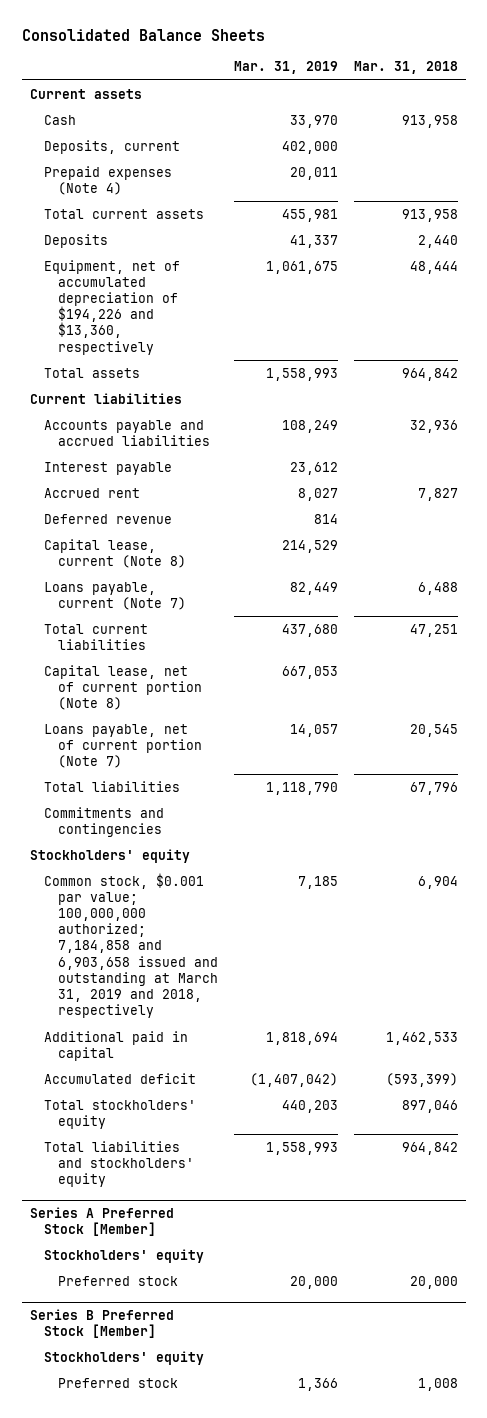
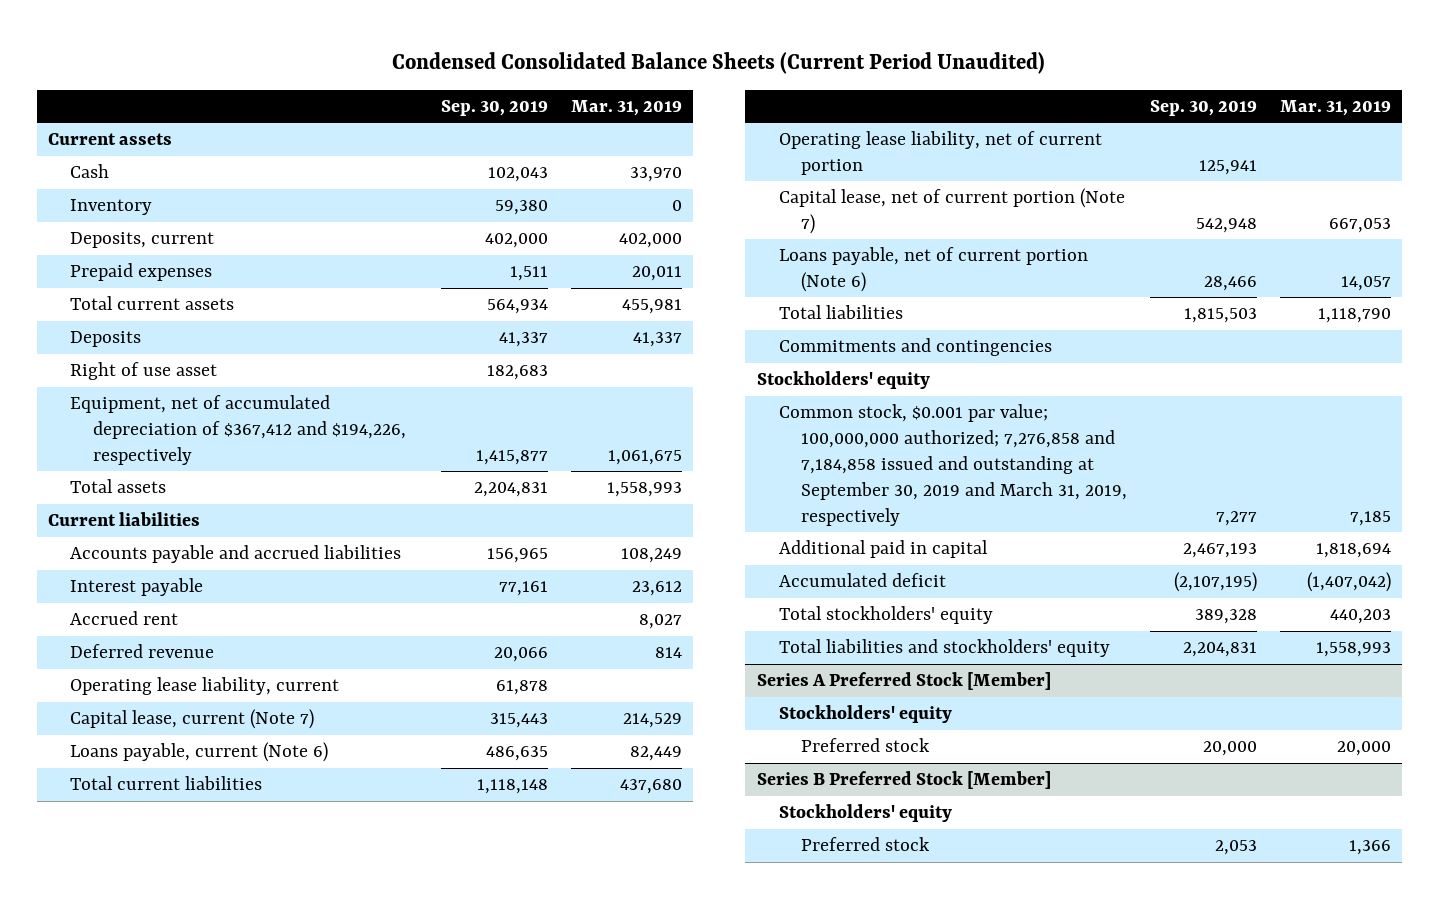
[21,29,265,42] Consolidated Balance Sheets -> [392,52,1046,75] Condensed Consolidated Balance Sheets (Current Period Unaudited)
[353,61,458,75] Mar. 31, 2018 -> none
none -> [441,100,549,117] Sep. 30, 2019
none -> [70,199,153,216] Inventory
[43,165,172,195] Prepaid expenses (Note 4) -> [70,263,213,282] Prepaid expenses
none -> [70,362,218,381] Right of use asset
[43,259,180,355] Equipment, net of accumulated depreciation of $194,226 and $13,360, respectively -> [70,395,406,465] Equipment, net of accumulated depreciation of $367,412 and $194,226, respectively
none -> [70,677,340,696] Operating lease liability, current
[43,538,187,568] Capital lease, current (Note 8) -> [70,709,315,730] Capital lease, current (Note 7)
[43,581,187,610] Loans payable, current (Note 7) -> [70,742,329,763] Loans payable, current (Note 6)
none -> [779,131,1103,176] Operating lease liability, net of current portion
[43,664,203,711] Capital lease, net of current portion (Note 8) -> [779,188,1126,235] Capital lease, net of current portion (Note 7)
[43,723,203,769] Loans payable, net of current portion (Note 7) -> [779,247,1089,293] Loans payable, net of current portion (Note 6)
[43,872,219,1019] Common stock, $0.001 par value; 100,000,000 authorized; 7,184,858 and 6,903,658 issued and outstanding at March 31, 2019 and 2018, respectively -> [779,404,1128,526] Common stock, $0.001 par value; 100,000,000 authorized; 7,276,858 and 7,184,858 issued and outstanding at September 30, 2019 and March 31, 2019, respectively

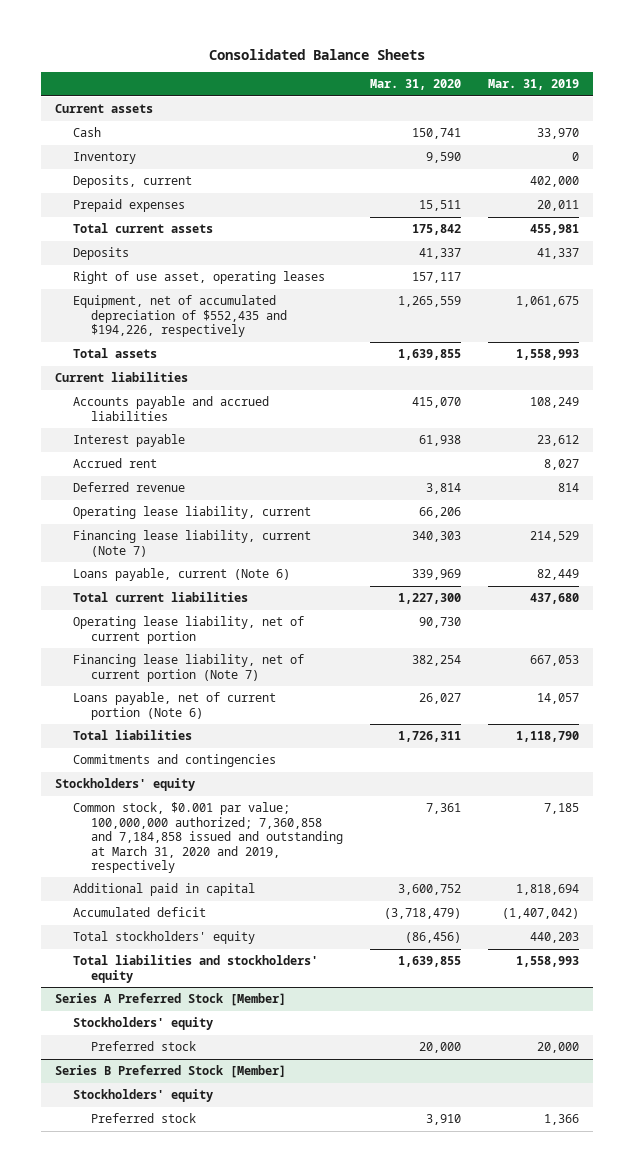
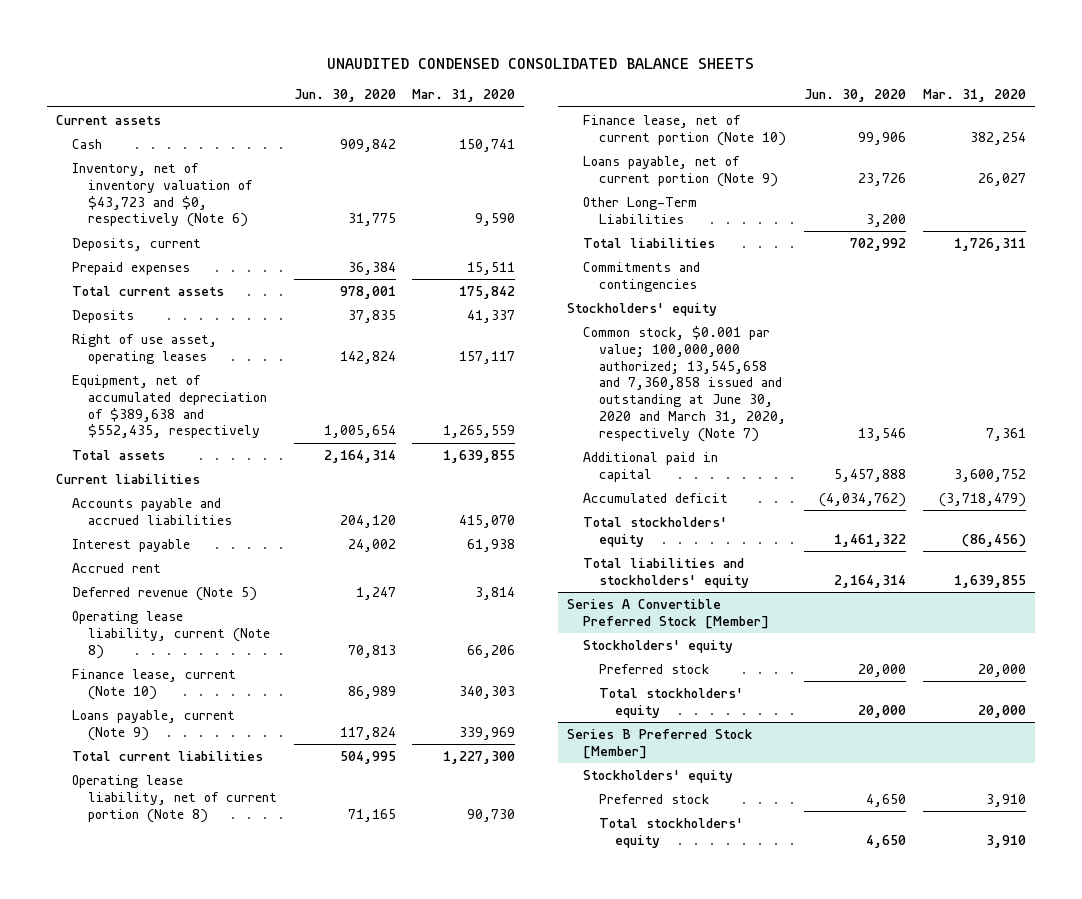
[208,49,425,61] Consolidated Balance Sheets -> [327,57,755,69] UNAUDITED CONDENSED CONSOLIDATED BALANCE SHEETS
[488,79,580,91] Mar. 31, 2019 -> none
none -> [293,89,396,103] Jun. 30, 2020
[72,152,136,165] Inventory -> [71,162,253,228] Inventory, net of inventory valuation of $43,723 and $0, respectively (Note 6)
[72,295,287,338] Equipment, net of accumulated depreciation of $552,435 and $194,226, respectively -> [71,374,267,439] Equipment, net of accumulated depreciation of $389,638 and $552,435, respectively
[72,482,185,493] Deferred revenue -> [71,586,257,601] Deferred revenue (Note 5)
[72,506,311,520] Operating lease liability, current -> [71,610,270,659] Operating lease liability, current (Note 8)
[72,530,311,557] Financing lease liability, current (Note 7) -> [71,668,236,700] Finance lease, current (Note 10)
[72,568,290,582] Loans payable, current (Note 6) -> [71,709,235,741] Loans payable, current (Note 9)
[72,616,304,644] Operating lease liability, net of current portion -> [71,774,277,823] Operating lease liability, net of current portion (Note 8)
[72,654,304,682] Financing lease liability, net of current portion (Note 7) -> [582,114,786,146] Finance lease, net of current portion (Note 10)
[72,692,276,720] Loans payable, net of current portion (Note 6) -> [582,155,778,187] Loans payable, net of current portion (Note 9)
none -> [582,196,697,224] Other Long-Term Liabilities
[72,802,343,874] Common stock, $0.001 par value; 100,000,000 authorized; 7,360,858 and 7,184,858 issued and outstanding at March 31, 2020 and 2019, respectively -> [582,325,786,443] Common stock, $0.001 par value; 100,000,000 authorized; 13,545,658 and 7,360,858 issued and outstanding at June 30, 2020 and March 31, 2020, respectively (Note 7)
[54,993,286,1007] Series A Preferred Stock [Member] -> [566,598,769,629] Series A Convertible Preferred Stock [Member]
none -> [598,687,743,718] Total stockholders' equity
none -> [598,817,743,848] Total stockholders' equity

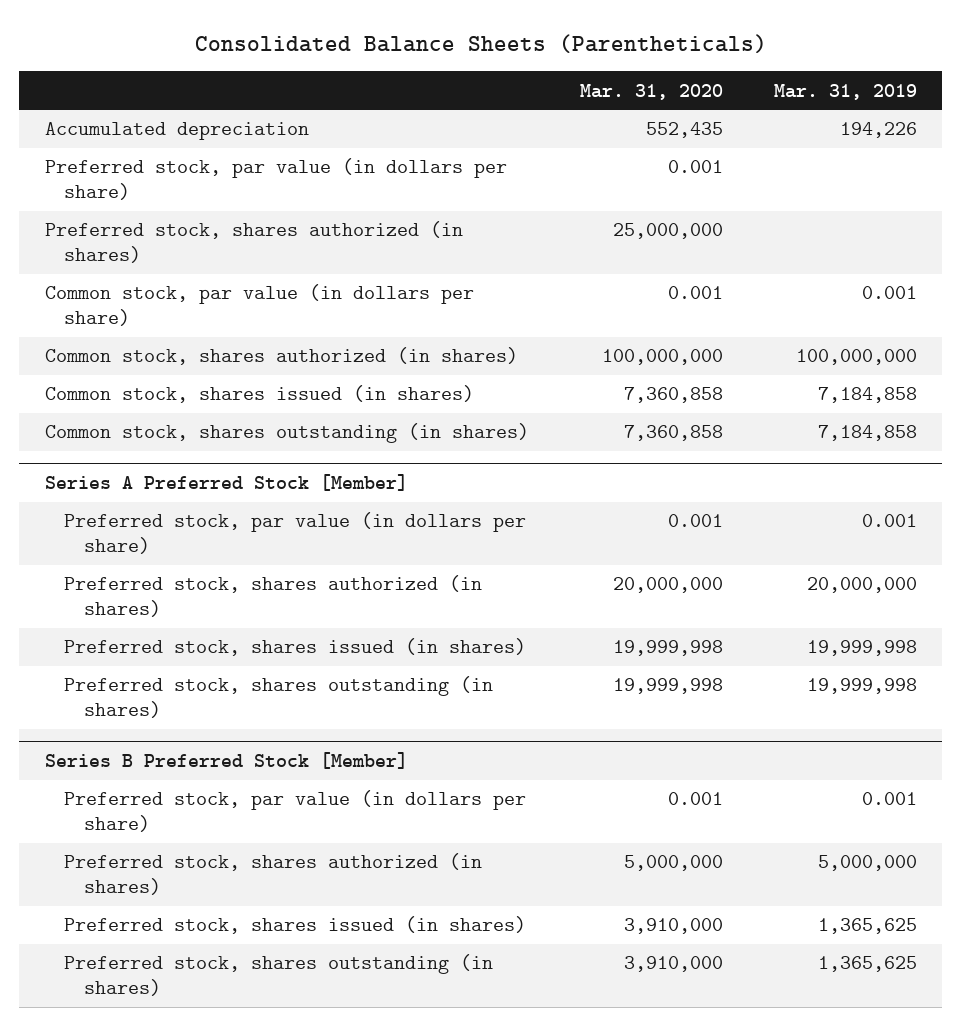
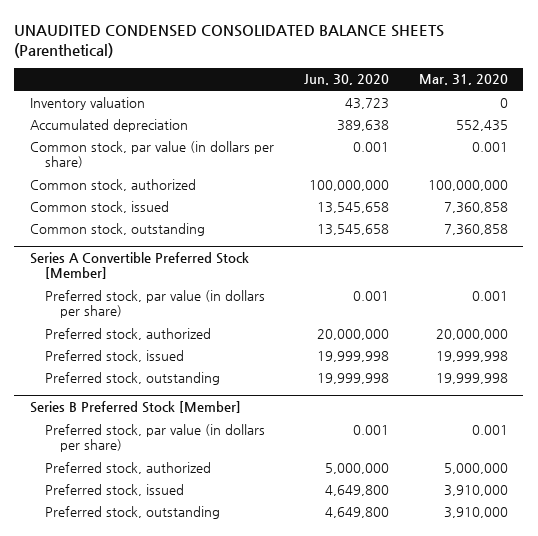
[194,33,767,53] Consolidated Balance Sheets (Parentheticals) -> [14,24,445,58] UNAUDITED CONDENSED CONSOLIDATED BALANCE SHEETS (Parenthetical)
[773,83,917,100] Mar. 31, 2019 -> none
none -> [303,74,389,86] Jun. 30, 2020
none -> [29,96,145,110] Inventory valuation
[44,158,507,201] Preferred stock, par value (in dollars per share) -> none
[44,221,463,264] Preferred stock, shares authorized (in shares) -> none
[44,347,518,366] Common stock, shares authorized (in shares) -> [29,178,196,191] Common stock, authorized
[44,385,474,404] Common stock, shares issued (in shares) -> [29,200,169,213] Common stock, issued
[44,423,529,444] Common stock, shares outstanding (in shares) -> [29,222,205,236] Common stock, outstanding
[44,473,408,491] Series A Preferred Stock [Member] -> [29,252,249,280] Series A Convertible Preferred Stock [Member]
[64,575,483,618] Preferred stock, shares authorized (in shares) -> [44,327,211,340] Preferred stock, authorized
[64,638,527,657] Preferred stock, shares issued (in shares) -> [44,349,184,362] Preferred stock, issued
[64,676,494,719] Preferred stock, shares outstanding (in shares) -> [44,371,220,385] Preferred stock, outstanding
[64,853,483,896] Preferred stock, shares authorized (in shares) -> [44,461,211,474] Preferred stock, authorized
[64,916,527,935] Preferred stock, shares issued (in shares) -> [44,483,184,496] Preferred stock, issued
[64,954,494,997] Preferred stock, shares outstanding (in shares) -> [44,505,220,519] Preferred stock, outstanding

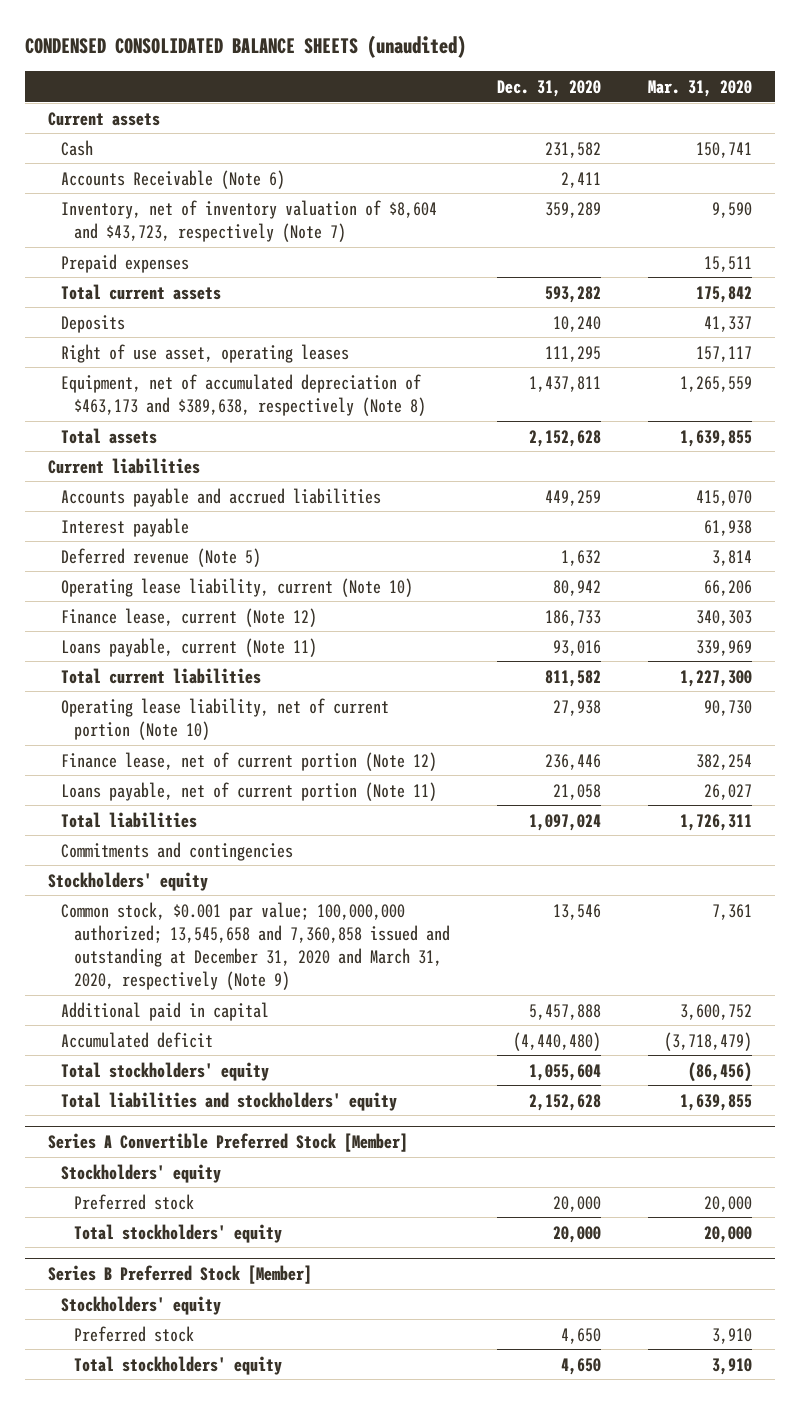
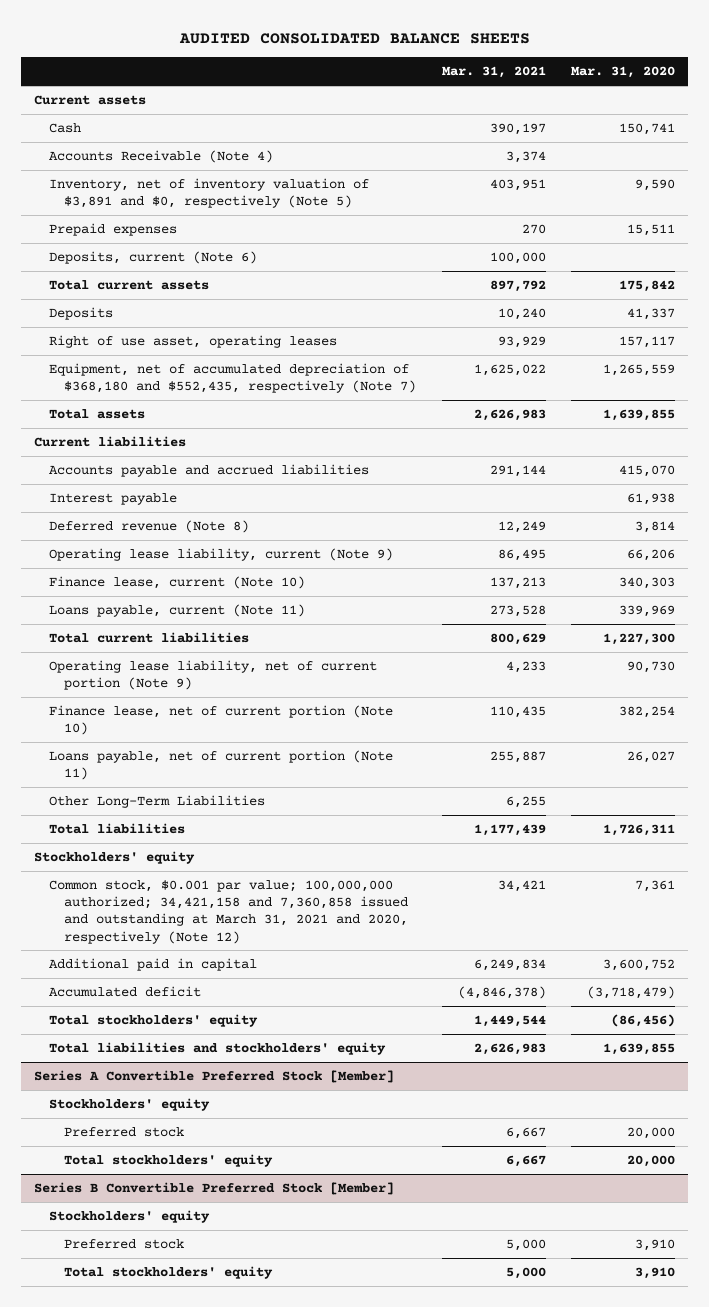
[25,35,467,59] CONDENSED CONSOLIDATED BALANCE SHEETS (unaudited) -> [178,33,530,45] AUDITED CONSOLIDATED BALANCE SHEETS
[496,79,601,97] Dec. 31, 2020 -> none
none -> [441,66,546,79] Mar. 31, 2021
[61,169,286,189] Accounts Receivable (Note 6) -> [48,150,273,164] Accounts Receivable (Note 4)
[61,199,438,242] Inventory, net of inventory valuation of $8,604 and $43,723, respectively (Note 7) -> [48,178,369,209] Inventory, net of inventory valuation of $3,891 and $0, respectively (Note 5)
none -> [48,251,257,265] Deposits, current (Note 6)
[61,373,427,416] Equipment, net of accumulated depreciation of $463,173 and $389,638, respectively (Note 8) -> [48,363,416,394] Equipment, net of accumulated depreciation of $368,180 and $552,435, respectively (Note 7)
[61,547,262,567] Deferred revenue (Note 5) -> [48,520,249,534] Deferred revenue (Note 8)
[61,577,414,597] Operating lease liability, current (Note 10) -> [48,548,393,562] Operating lease liability, current (Note 9)
[61,607,318,627] Finance lease, current (Note 12) -> [48,576,305,590] Finance lease, current (Note 10)
[61,697,390,740] Operating lease liability, net of current portion (Note 10) -> [48,660,377,691] Operating lease liability, net of current portion (Note 9)
[61,751,438,771] Finance lease, net of current portion (Note 12) -> [48,705,393,736] Finance lease, net of current portion (Note 10)
none -> [48,795,265,809] Other Long-Term Liabilities
[61,841,294,861] Commitments and contingencies -> none
[61,901,451,991] Common stock, $0.001 par value; 100,000,000 authorized; 13,545,658 and 7,360,858 issued and outstanding at December 31, 2020 and March 31, 2020, respectively (Note 9) -> [48,880,408,944] Common stock, $0.001 par value; 100,000,000 authorized; 34,421,158 and 7,360,858 issued and outstanding at March 31, 2021 and 2020, respectively (Note 12)
[48,1265,313,1285] Series B Preferred Stock [Member] -> [33,1182,394,1196] Series B Convertible Preferred Stock [Member]

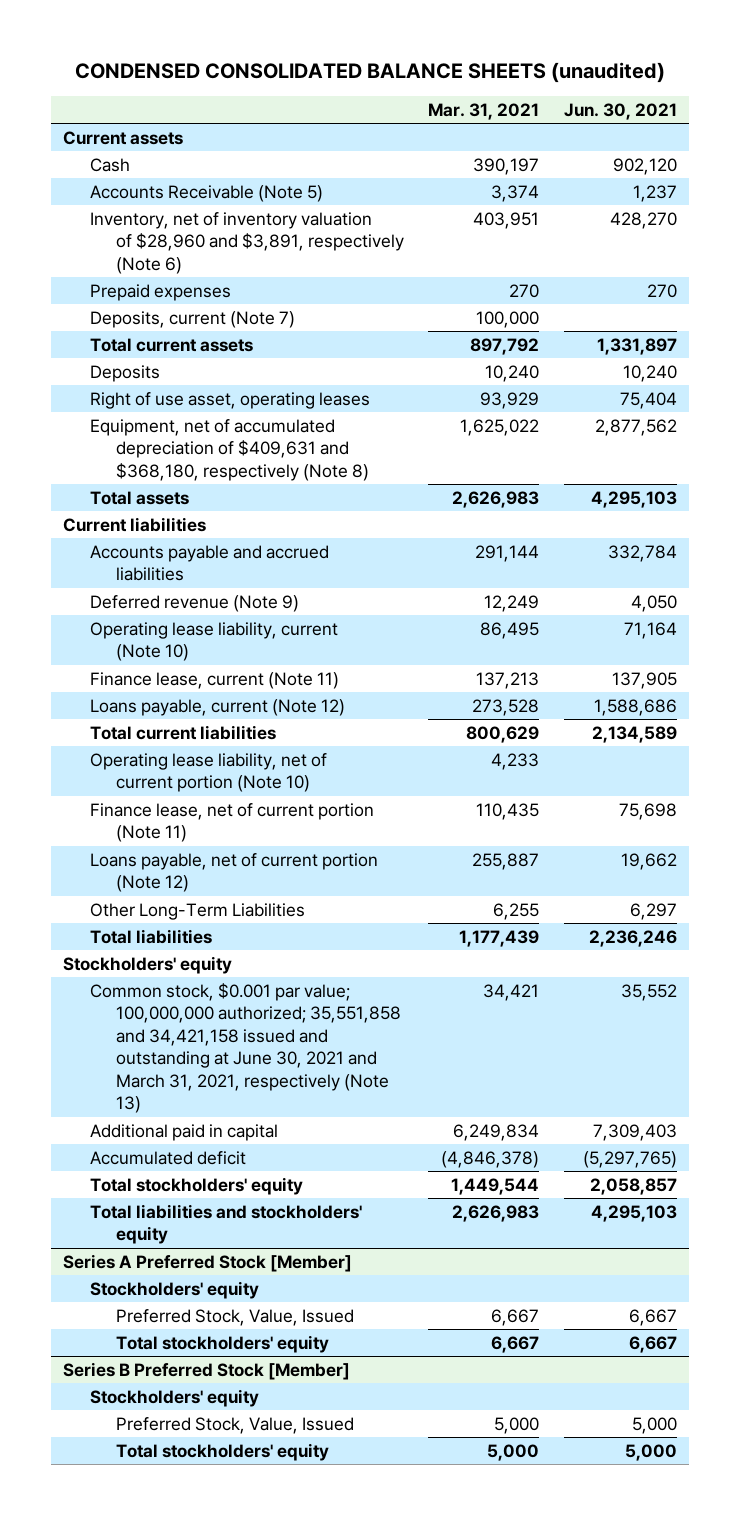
[178,33,530,45] AUDITED CONSOLIDATED BALANCE SHEETS -> [74,62,665,84] CONDENSED CONSOLIDATED BALANCE SHEETS (unaudited)
[571,66,676,79] Mar. 31, 2020 -> none
none -> [563,103,677,121] Jun. 30, 2021
[48,150,273,164] Accounts Receivable (Note 4) -> [89,184,323,202] Accounts Receivable (Note 5)
[48,178,369,209] Inventory, net of inventory valuation of $3,891 and $0, respectively (Note 5) -> [89,211,405,274] Inventory, net of inventory valuation of $28,960 and $3,891, respectively (Note 6)
[48,251,257,265] Deposits, current (Note 6) -> [89,310,295,328] Deposits, current (Note 7)
[48,363,416,394] Equipment, net of accumulated depreciation of $368,180 and $552,435, respectively (Note 7) -> [89,418,370,481] Equipment, net of accumulated depreciation of $409,631 and $368,180, respectively (Note 8)
[48,493,177,506] Interest payable -> none
[48,520,249,534] Deferred revenue (Note 8) -> [89,594,299,612] Deferred revenue (Note 9)
[48,548,393,562] Operating lease liability, current (Note 9) -> [89,621,338,662] Operating lease liability, current (Note 10)
[48,576,305,590] Finance lease, current (Note 10) -> [89,671,339,689] Finance lease, current (Note 11)
[48,604,305,618] Loans payable, current (Note 11) -> [89,698,345,716] Loans payable, current (Note 12)
[48,660,377,691] Operating lease liability, net of current portion (Note 9) -> [89,752,327,793] Operating lease liability, net of current portion (Note 10)
[48,705,393,736] Finance lease, net of current portion (Note 10) -> [89,802,374,843] Finance lease, net of current portion (Note 11)
[48,750,393,781] Loans payable, net of current portion (Note 11) -> [89,852,378,893] Loans payable, net of current portion (Note 12)
[48,880,408,944] Common stock, $0.001 par value; 100,000,000 authorized; 34,421,158 and 7,360,858 issued and outstanding at March 31, 2021 and 2020, respectively (Note 12) -> [89,982,402,1114] Common stock, $0.001 par value; 100,000,000 authorized; 35,551,858 and 34,421,158 issued and outstanding at June 30, 2021 and March 31, 2021, respectively (Note 13)
[33,1070,394,1084] Series A Convertible Preferred Stock [Member] -> [63,1253,353,1272] Series A Preferred Stock [Member]
[63,1127,184,1138] Preferred stock -> [116,1308,355,1326] Preferred Stock, Value, Issued
[33,1182,394,1196] Series B Convertible Preferred Stock [Member] -> [63,1361,351,1380] Series B Preferred Stock [Member]
[63,1239,184,1250] Preferred stock -> [116,1416,355,1434] Preferred Stock, Value, Issued

